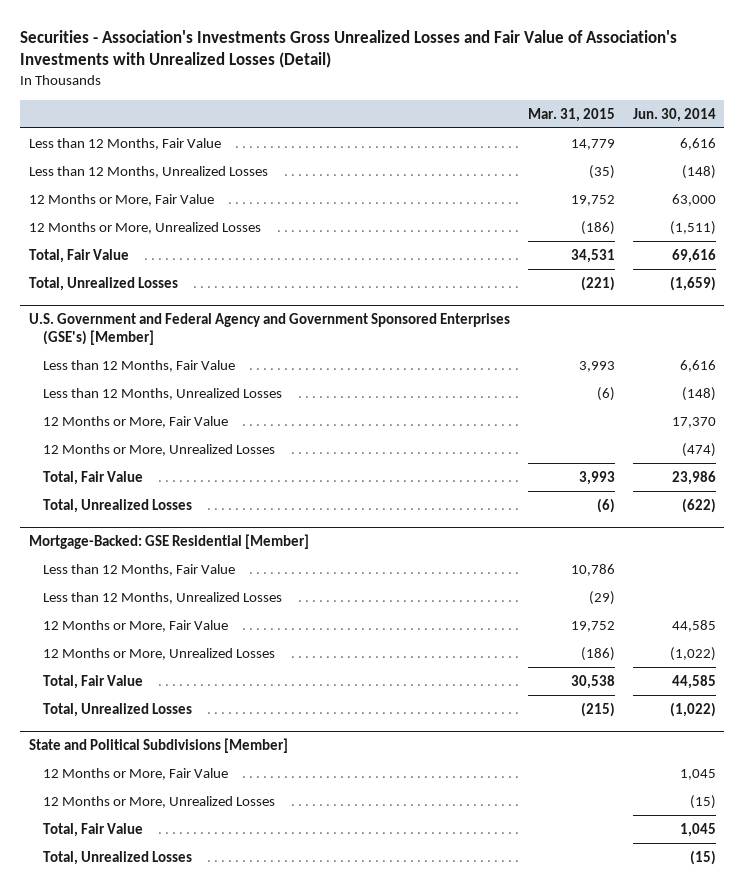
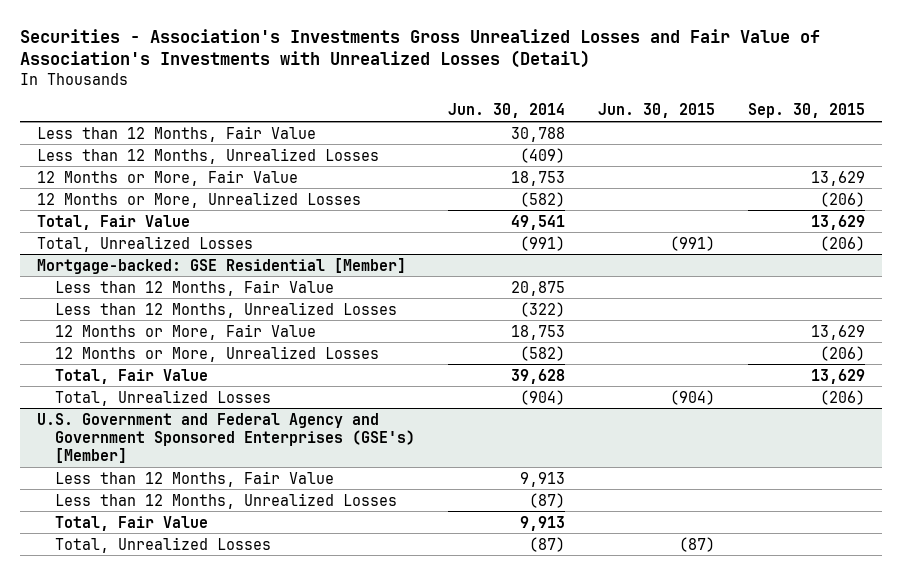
[527,107,615,122] Mar. 31, 2015 -> none
none -> [598,103,716,119] Jun. 30, 2015
none -> [748,103,866,119] Sep. 30, 2015
[679,137,716,150] 6,616 -> [511,126,566,142] 30,788
[681,164,716,179] (148) -> [520,147,566,163] (409)
[671,193,716,206] 63,000 -> [511,170,566,186] 18,753
[669,220,716,235] (1,511) -> [520,191,566,207] (582)
[671,248,716,263] 69,616 -> [511,214,566,230] 49,541
[669,275,716,291] (1,659) -> [520,235,566,251] (991)
none -> [36,257,406,274] Mortgage-backed: GSE Residential [Member]
none -> [54,279,334,296] Less than 12 Months, Fair Value
none -> [54,301,397,318] Less than 12 Months, Unrealized Losses
none -> [54,323,316,340] 12 Months or More, Fair Value
none -> [54,345,379,362] 12 Months or More, Unrealized Losses
none -> [54,368,208,384] Total, Fair Value
none -> [54,389,271,406] Total, Unrealized Losses
[43,415,229,428] 12 Months or More, Fair Value -> none
[43,443,276,456] 12 Months or More, Unrealized Losses -> none
[28,534,309,550] Mortgage-Backed: GSE Residential [Member] -> none
[43,563,236,576] Less than 12 Months, Fair Value -> none
[43,591,283,604] Less than 12 Months, Unrealized Losses -> none
[43,619,229,632] 12 Months or More, Fair Value -> none
[43,647,276,660] 12 Months or More, Unrealized Losses -> none
[43,674,144,689] Total, Fair Value -> none
[43,702,193,717] Total, Unrealized Losses -> none
[28,738,288,754] State and Political Subdivisions [Member] -> none
[43,767,229,780] 12 Months or More, Fair Value -> none
[43,795,276,808] 12 Months or More, Unrealized Losses -> none
[43,822,144,837] Total, Fair Value -> none
[43,850,193,865] Total, Unrealized Losses -> none
[679,359,716,372] 6,616 -> [520,471,566,487] 9,913
[681,386,716,401] (148) -> [529,492,566,508] (87)
[671,470,716,485] 23,986 -> [520,515,566,531] 9,913
[681,497,716,513] (622) -> [529,536,566,552] (87)

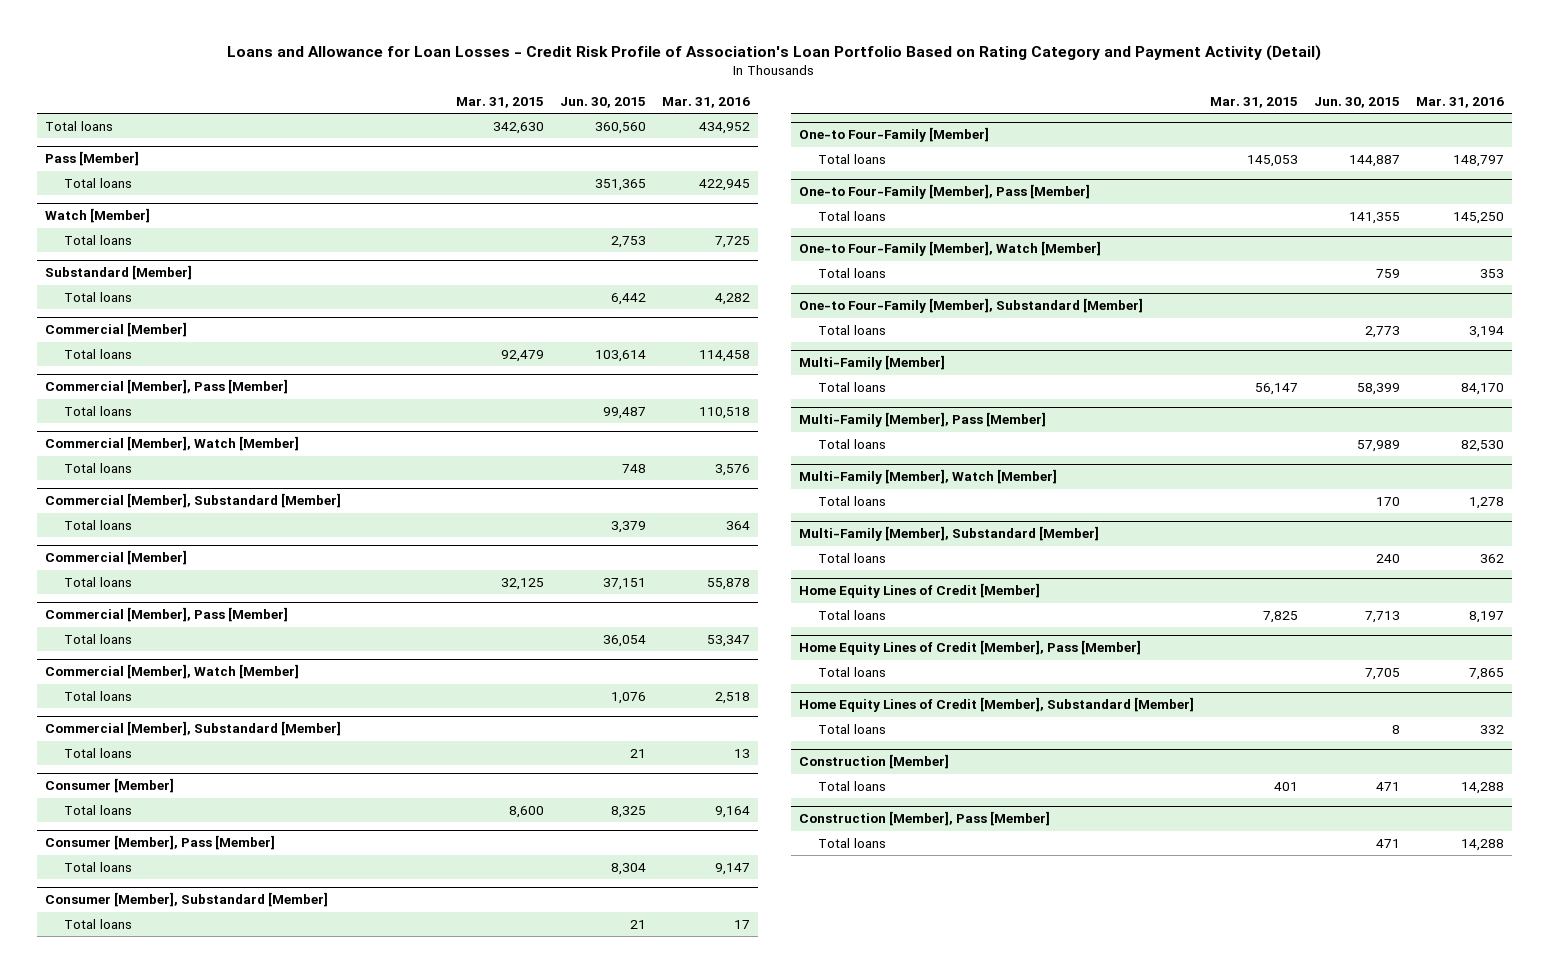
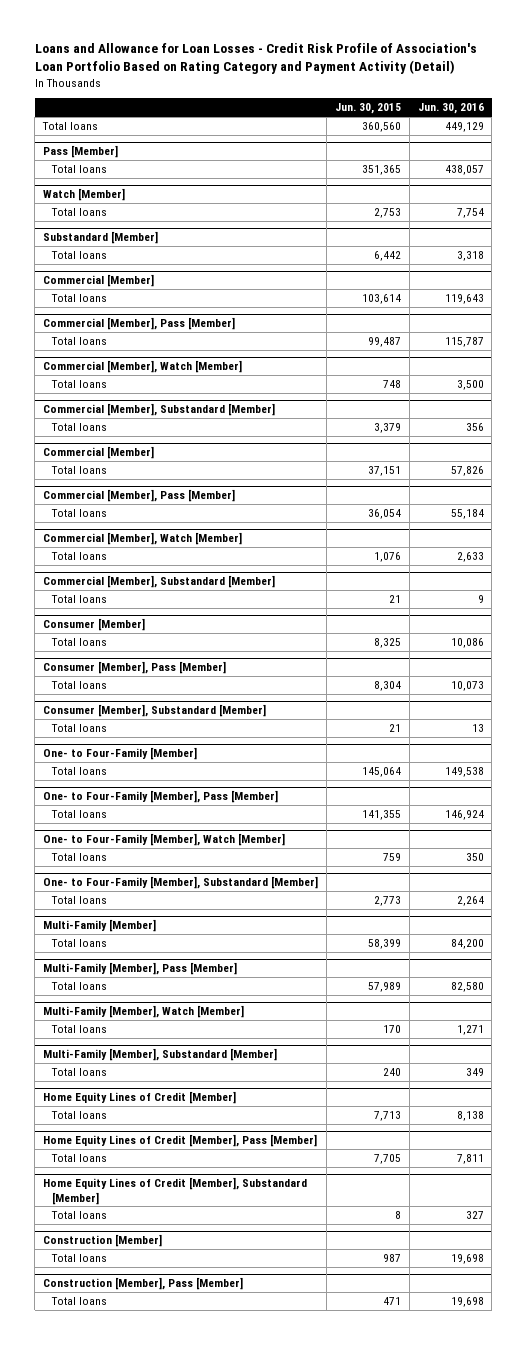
[455,96,544,108] Mar. 31, 2015 -> none
[661,96,750,108] Mar. 31, 2016 -> none
none -> [417,103,484,115] Jun. 30, 2016
[799,127,990,143] One-to Four-Family [Member] -> [43,747,198,761] One- to Four-Family [Member]
[1349,154,1401,167] 144,887 -> [361,767,401,778] 145,064
[799,184,1091,200] One-to Four-Family [Member], Pass [Member] -> [43,790,279,804] One- to Four-Family [Member], Pass [Member]
[799,241,1102,257] One-to Four-Family [Member], Watch [Member] -> [43,833,286,847] One- to Four-Family [Member], Watch [Member]
[799,298,1144,314] One-to Four-Family [Member], Substandard [Member] -> [43,876,319,890] One- to Four-Family [Member], Substandard [Member]
[1376,781,1401,791] 471 -> [382,1254,401,1263] 987

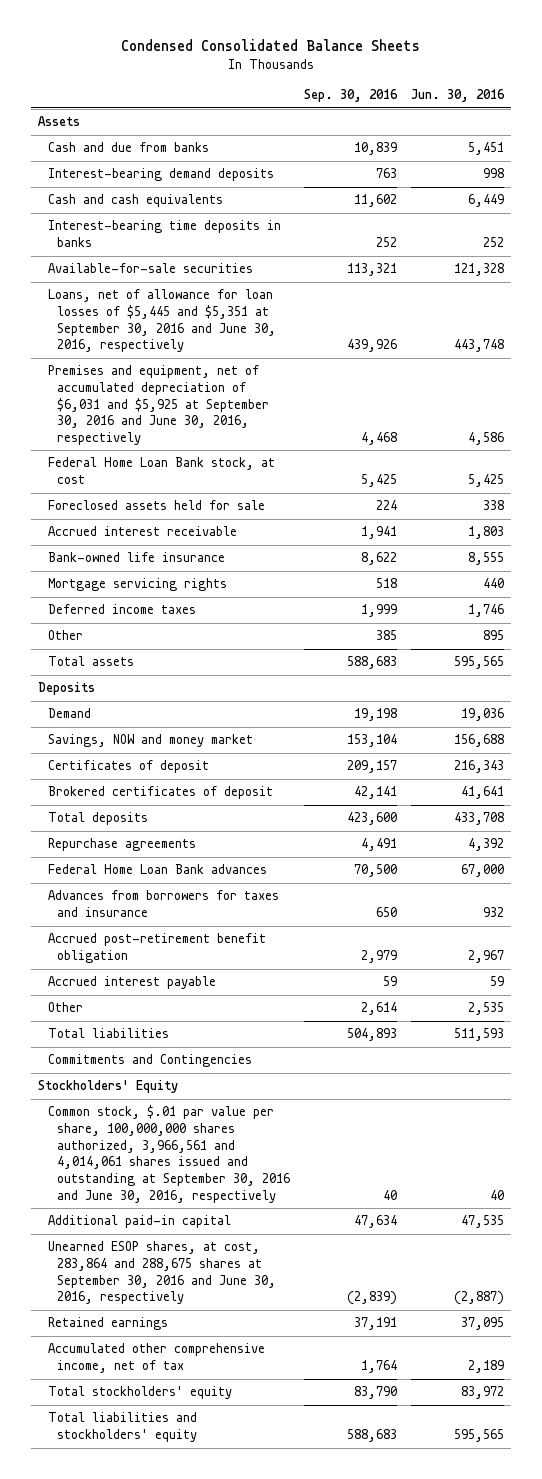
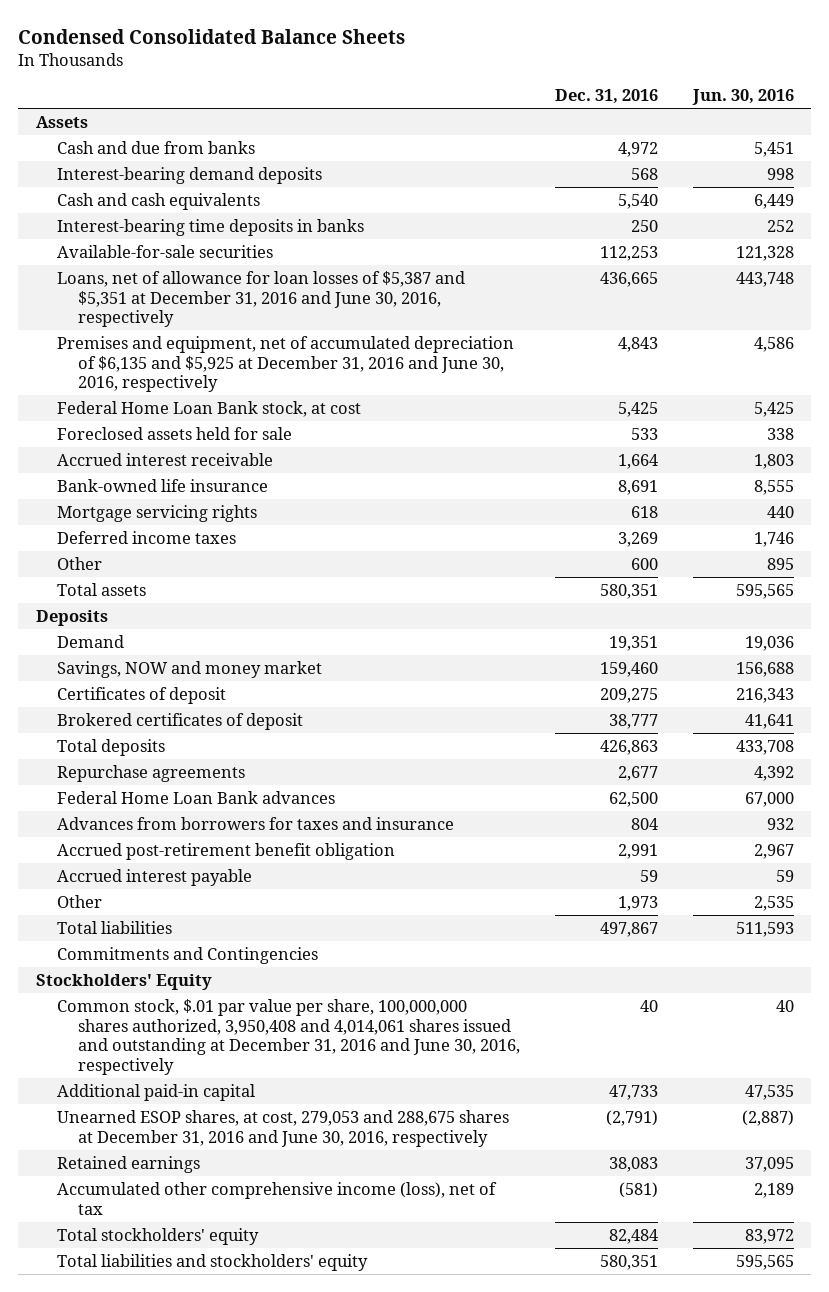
[304,89,399,103] Sep. 30, 2016 -> none
none -> [555,88,659,104] Dec. 31, 2016
[47,289,277,353] Loans, net of allowance for loan losses of $5,445 and $5,351 at September 30, 2016 and June 30, 2016, respectively -> [56,270,465,328] Loans, net of allowance for loan losses of $5,387 and $5,351 at December 31, 2016 and June 30, 2016, respectively
[47,365,270,446] Premises and equipment, net of accumulated depreciation of $6,031 and $5,925 at September 30, 2016 and June 30, 2016, respectively -> [56,335,514,393] Premises and equipment, net of accumulated depreciation of $6,135 and $5,925 at December 31, 2016 and June 30, 2016, respectively
[47,1105,291,1203] Common stock, $.01 par value per share, 100,000,000 shares authorized, 3,966,561 and 4,014,061 shares issued and outstanding at September 30, 2016 and June 30, 2016, respectively -> [56,998,521,1075] Common stock, $.01 par value per share, 100,000,000 shares authorized, 3,950,408 and 4,014,061 shares issued and outstanding at December 31, 2016 and June 30, 2016, respectively
[47,1241,277,1305] Unearned ESOP shares, at cost, 283,864 and 288,675 shares at September 30, 2016 and June 30, 2016, respectively -> [56,1109,509,1147] Unearned ESOP shares, at cost, 279,053 and 288,675 shares at December 31, 2016 and June 30, 2016, respectively
[47,1343,265,1374] Accumulated other comprehensive income, net of tax -> [56,1181,497,1215] Accumulated other comprehensive income (loss), net of tax

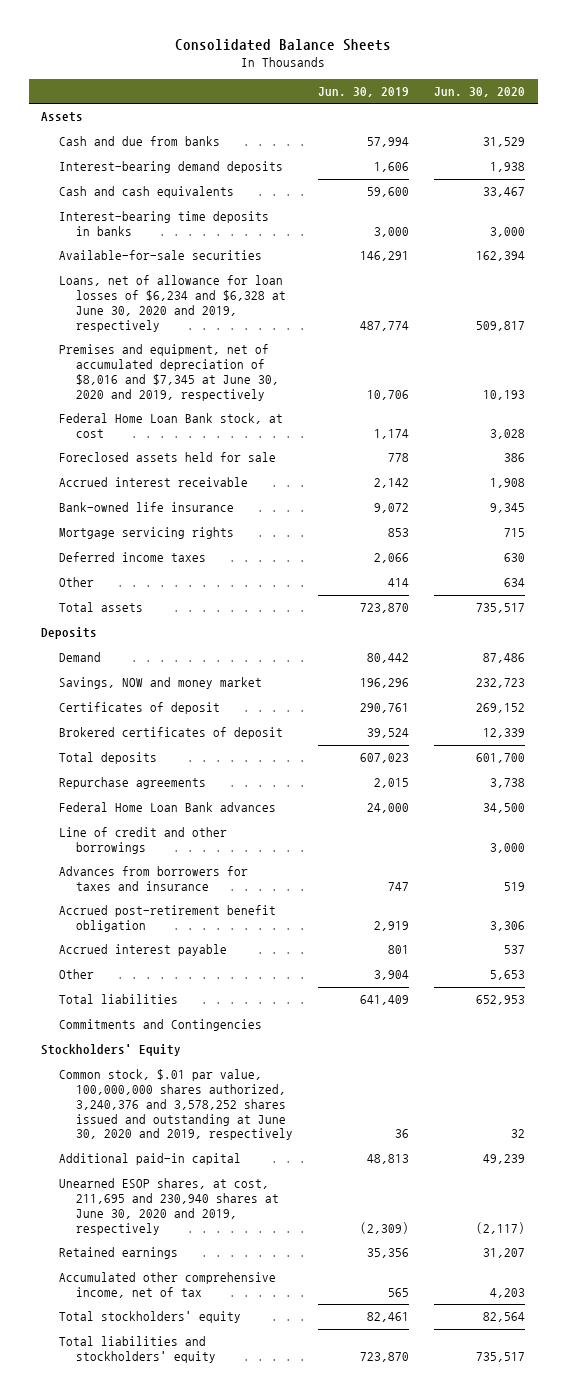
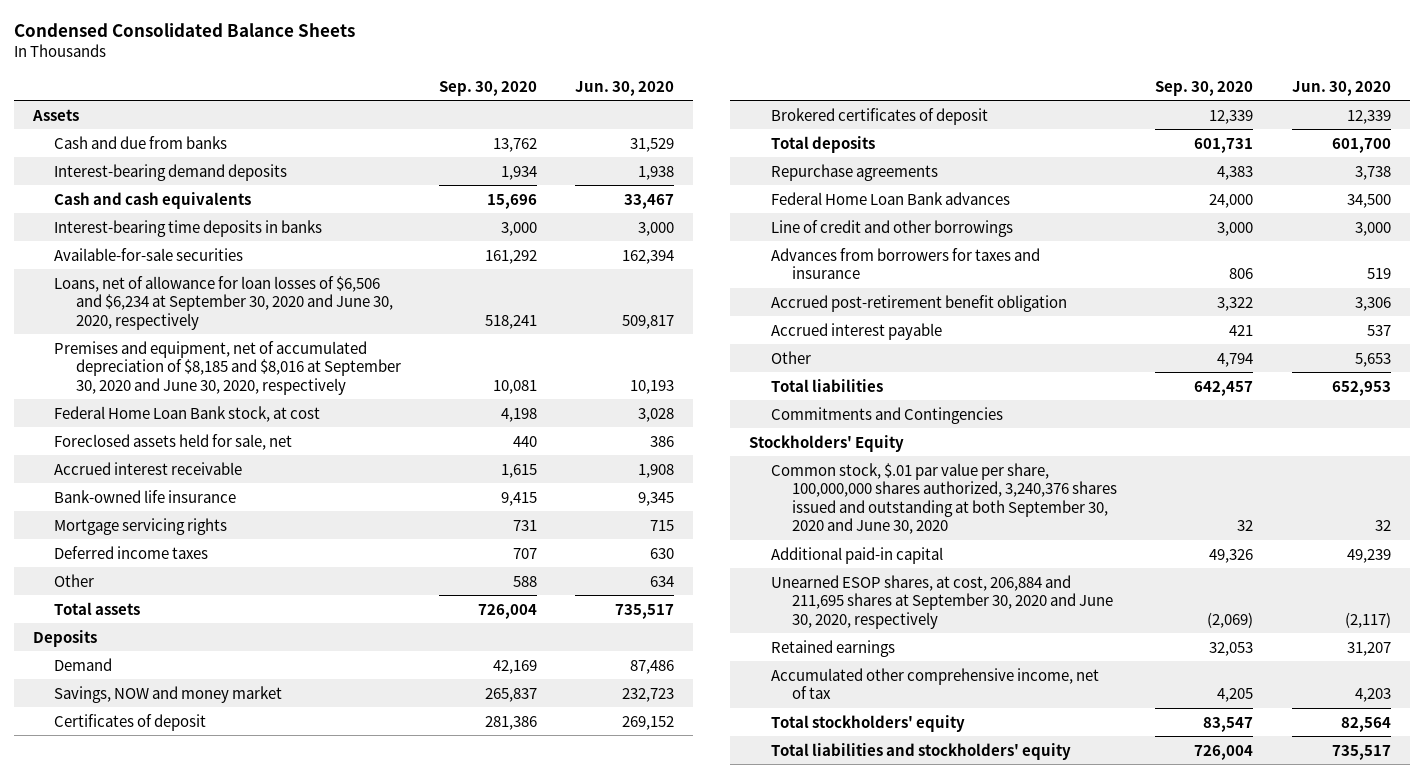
[175,38,392,51] Consolidated Balance Sheets -> [13,22,355,37] Condensed Consolidated Balance Sheets
[318,87,410,98] Jun. 30, 2019 -> none
none -> [438,80,537,96] Sep. 30, 2020
[58,275,287,332] Loans, net of allowance for loan losses of $6,234 and $6,328 at June 30, 2020 and 2019, respectively -> [54,275,393,330] Loans, net of allowance for loan losses of $6,506 and $6,234 at September 30, 2020 and June 30, 2020, respectively
[58,344,280,401] Premises and equipment, net of accumulated depreciation of $8,016 and $7,345 at June 30, 2020 and 2019, respectively -> [54,340,401,395] Premises and equipment, net of accumulated depreciation of $8,185 and $8,016 at September 30, 2020 and June 30, 2020, respectively
[58,452,276,463] Foreclosed assets held for sale -> [54,433,293,450] Foreclosed assets held for sale, net
[58,1069,294,1141] Common stock, $.01 par value, 100,000,000 shares authorized, 3,240,376 and 3,578,252 shares issued and outstanding at June 30, 2020 and 2019, respectively -> [770,462,1118,535] Common stock, $.01 par value per share, 100,000,000 shares authorized, 3,240,376 shares issued and outstanding at both September 30, 2020 and June 30, 2020
[58,1178,280,1235] Unearned ESOP shares, at cost, 211,695 and 230,940 shares at June 30, 2020 and 2019, respectively -> [770,574,1114,629] Unearned ESOP shares, at cost, 206,884 and 211,695 shares at September 30, 2020 and June 30, 2020, respectively

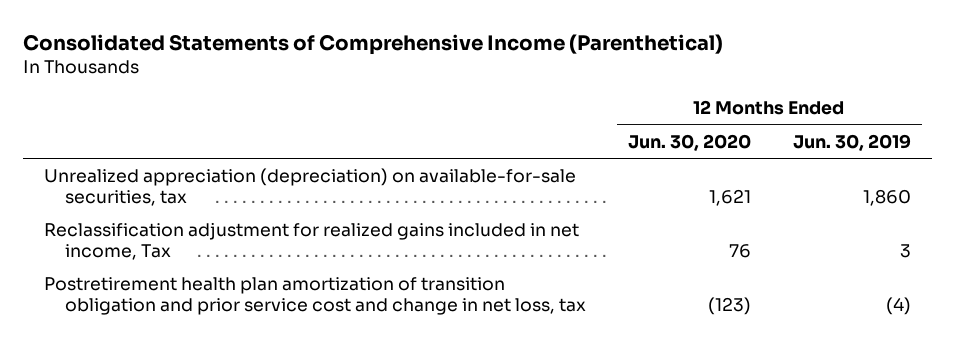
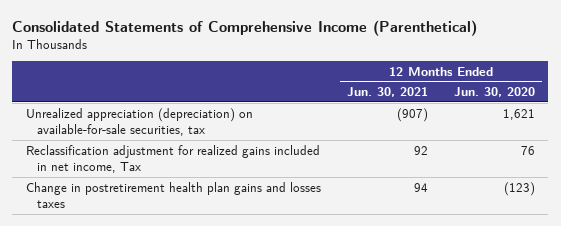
[793,133,912,151] Jun. 30, 2019 -> none
none -> [346,87,428,98] Jun. 30, 2021
[43,277,586,315] Postretirement health plan amortization of transition obligation and prior service cost and change in net loss, tax -> [25,181,321,208] Change in postretirement health plan gains and losses taxes

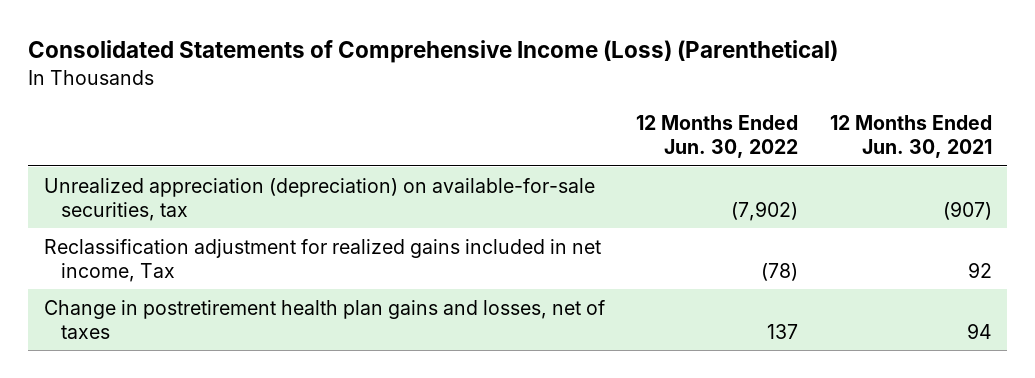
[12,19,478,36] Consolidated Statements of Comprehensive Income (Parenthetical) -> [28,40,839,64] Consolidated Statements of Comprehensive Income (Loss) (Parenthetical)
[454,87,536,98] Jun. 30, 2020 -> none
none -> [636,115,799,158] 12 Months Ended Jun. 30, 2022
[25,181,321,208] Change in postretirement health plan gains and losses taxes -> [43,299,605,339] Change in postretirement health plan gains and losses, net of taxes

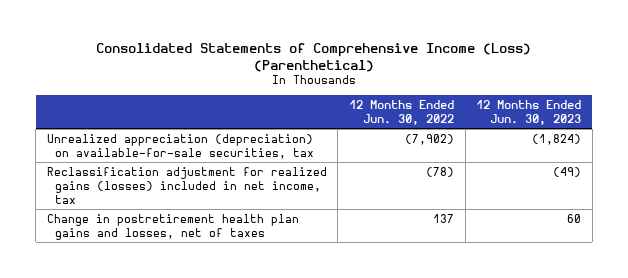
[829,115,992,158] 12 Months Ended Jun. 30, 2021 -> none
none -> [476,99,582,125] 12 Months Ended Jun. 30, 2023
[43,238,601,282] Reclassification adjustment for realized gains included in net income, Tax -> [46,166,327,204] Reclassification adjustment for realized gains (losses) included in net income, tax

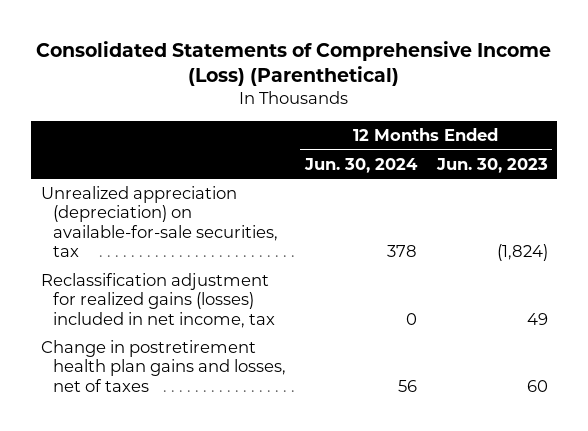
[348,99,454,125] 12 Months Ended Jun. 30, 2022 -> none
none -> [304,157,419,173] Jun. 30, 2024
[553,166,582,177] (49) -> [526,312,548,325] 49

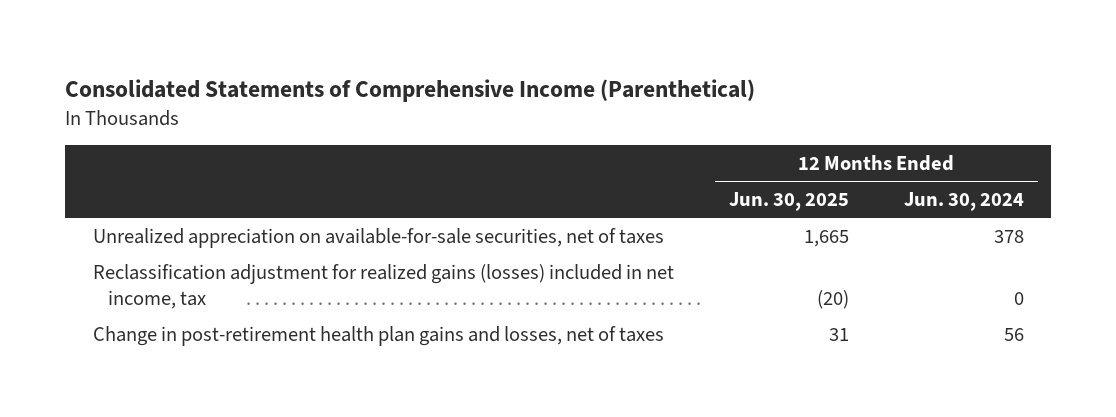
[36,40,552,87] Consolidated Statements of Comprehensive Income (Loss) (Parenthetical) -> [65,78,756,102] Consolidated Statements of Comprehensive Income (Parenthetical)
[435,157,548,173] Jun. 30, 2023 -> none
none -> [728,192,849,212] Jun. 30, 2025
[40,186,278,257] Unrealized appreciation (depreciation) on available-for-sale securities, tax -> [92,227,664,248] Unrealized appreciation on available-for-sale securities, net of taxes
[40,340,286,392] Change in postretirement health plan gains and losses, net of taxes -> [92,325,664,346] Change in post-retirement health plan gains and losses, net of taxes

